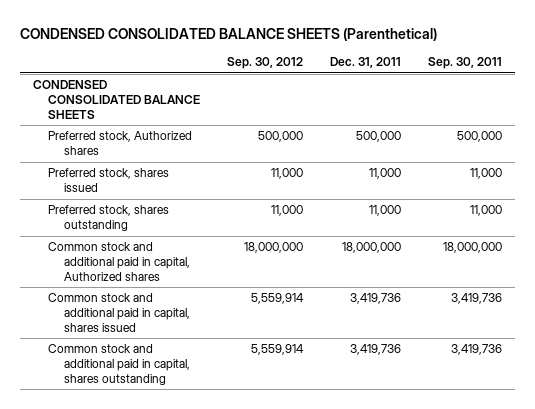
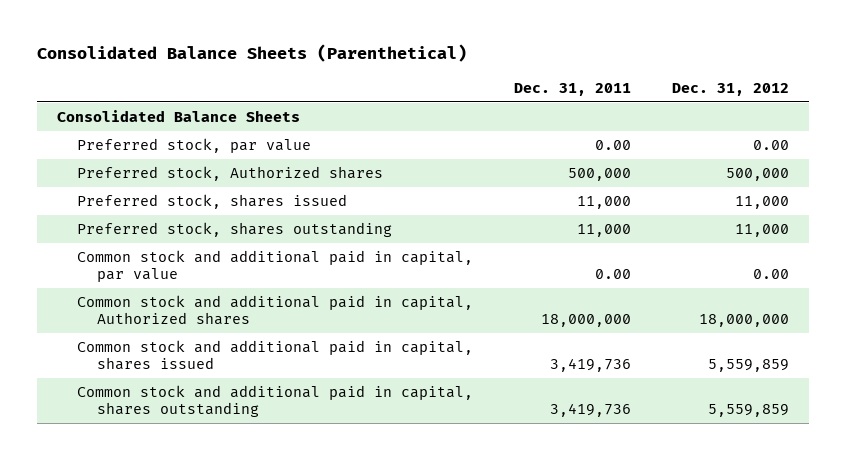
[19,27,437,41] CONDENSED CONSOLIDATED BALANCE SHEETS (Parenthetical) -> [37,44,468,63] Consolidated Balance Sheets (Parenthetical)
[227,57,304,70] Sep. 30, 2012 -> none
[427,57,502,70] Sep. 30, 2011 -> none
none -> [671,82,789,96] Dec. 31, 2012
[32,80,201,119] CONDENSED CONSOLIDATED BALANCE SHEETS -> [57,110,301,123] Consolidated Balance Sheets
none -> [77,138,312,154] Preferred stock, par value
none -> [77,250,474,282] Common stock and additional paid in capital, par value

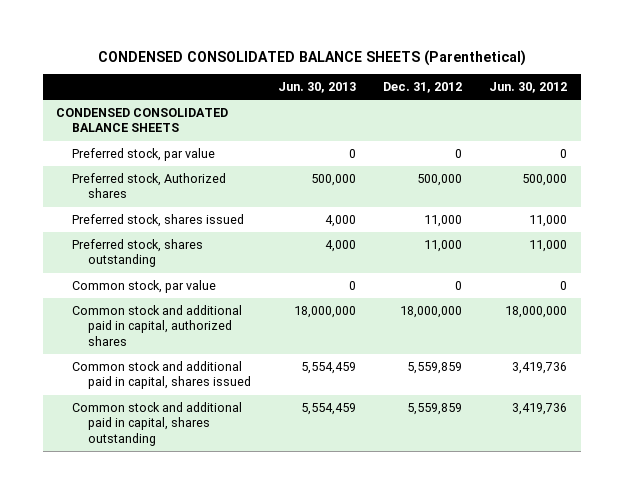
[37,44,468,63] Consolidated Balance Sheets (Parenthetical) -> [97,49,526,66] CONDENSED CONSOLIDATED BALANCE SHEETS (Parenthetical)
[513,82,631,96] Dec. 31, 2011 -> none
none -> [277,82,356,94] Jun. 30, 2013
none -> [489,82,568,94] Jun. 30, 2012
[57,110,301,123] Consolidated Balance Sheets -> [56,107,229,133] CONDENSED CONSOLIDATED BALANCE SHEETS
[752,140,789,151] 0.00 -> [454,148,462,158] 0
[77,250,474,282] Common stock and additional paid in capital, par value -> none
none -> [72,279,217,293] Common stock, par value
[77,295,474,325] Common stock and additional paid in capital, Authorized shares -> [72,304,243,346] Common stock and additional paid in capital, authorized shares

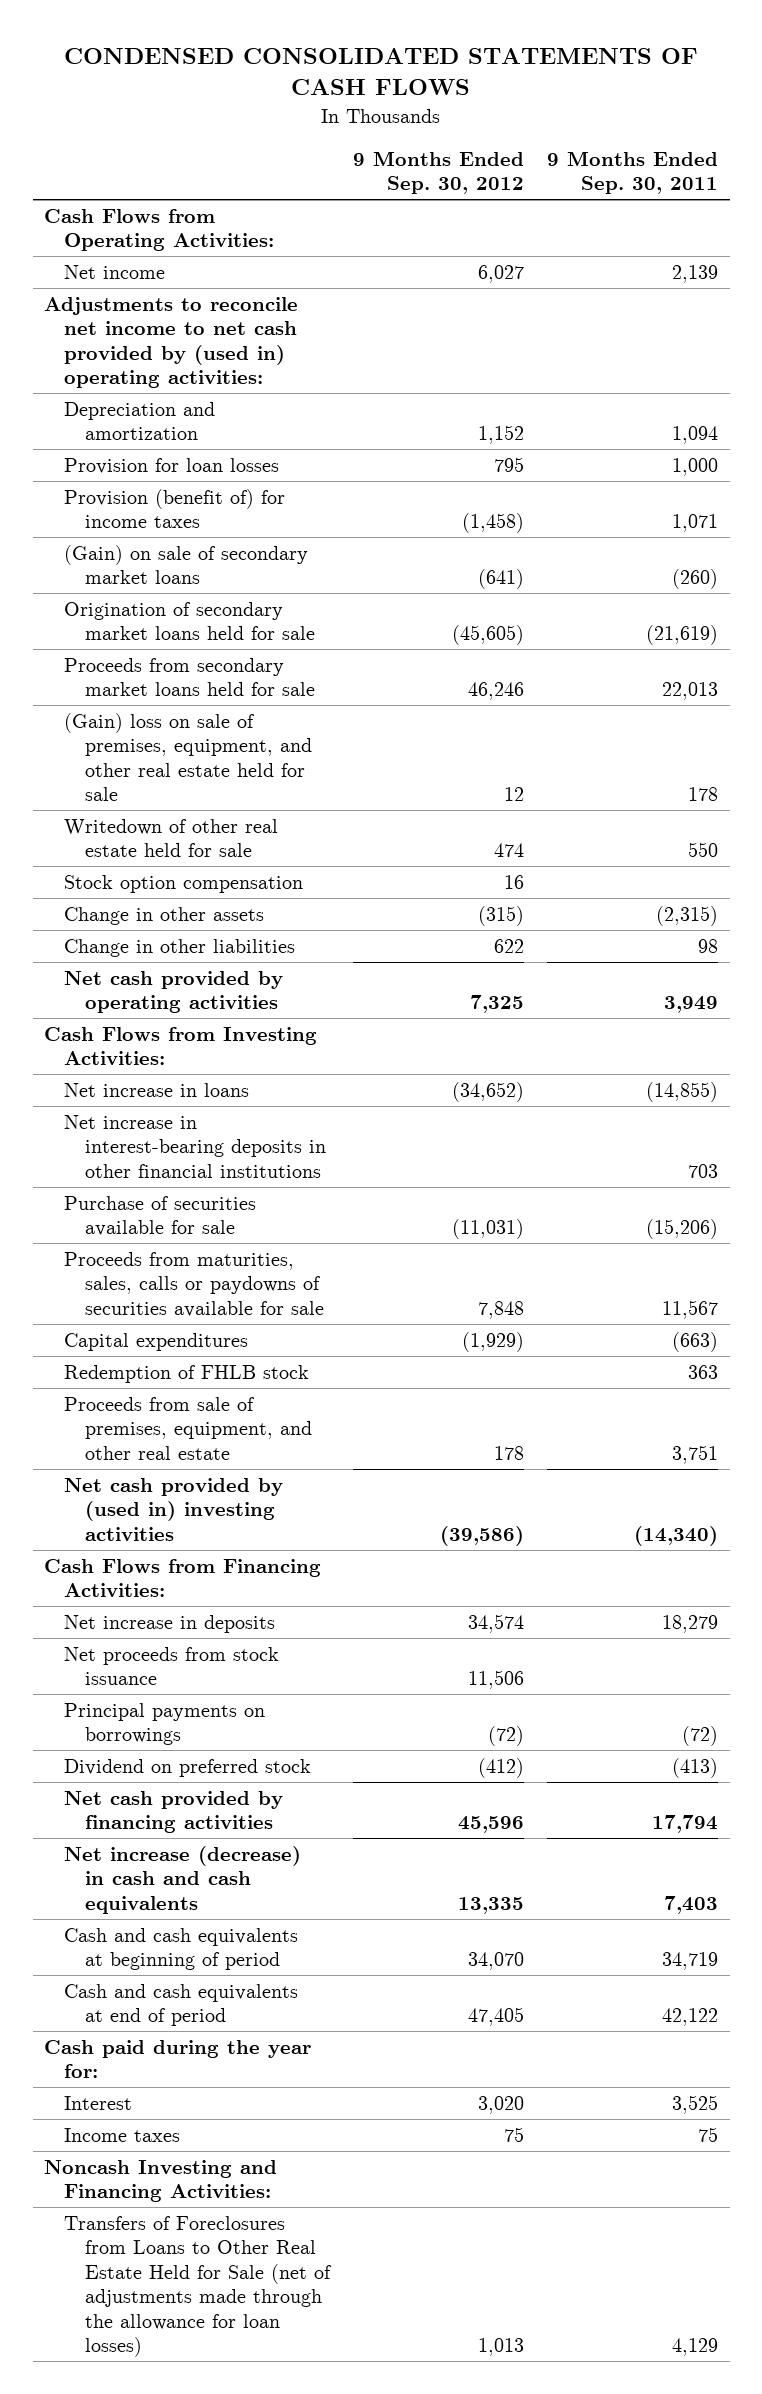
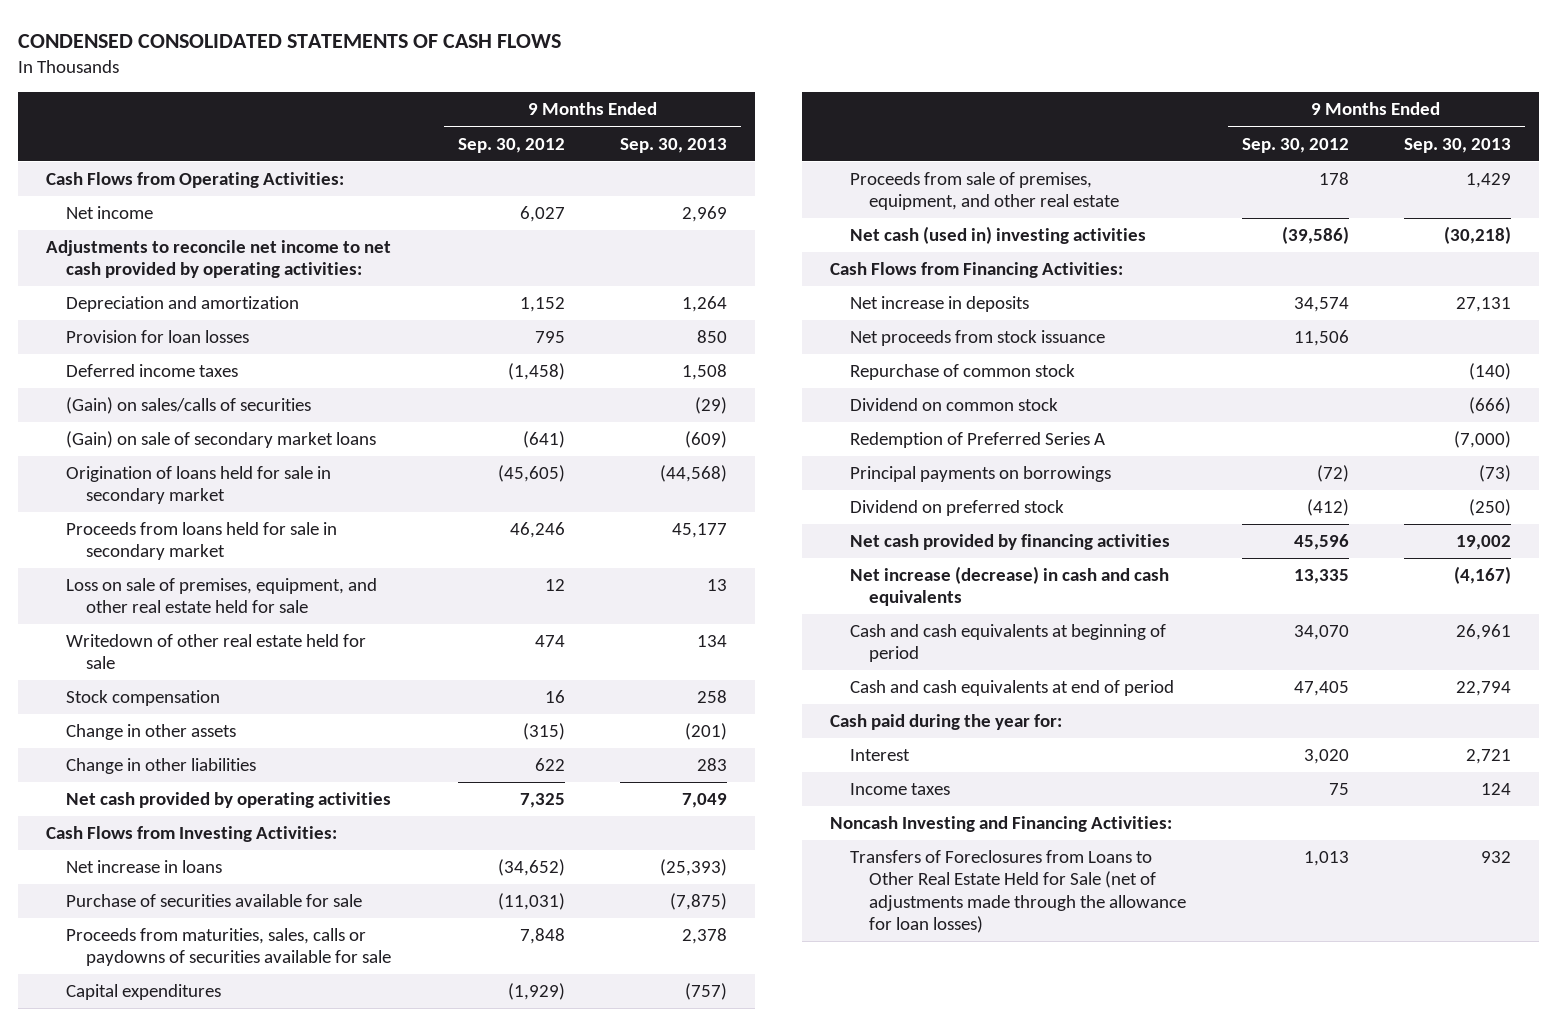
[547,150,719,195] 9 Months Ended Sep. 30, 2011 -> none
none -> [620,137,728,153] Sep. 30, 2013
[44,296,299,389] Adjustments to reconcile net income to net cash provided by (used in) operating activities: -> [46,240,392,279] Adjustments to reconcile net income to net cash provided by operating activities:
[64,488,286,529] Provision (benefit of) for income taxes -> [65,364,238,378] Deferred income taxes
none -> [65,397,311,415] (Gain) on sales/calls of securities
[64,601,315,641] Origination of secondary market loans held for sale -> [65,466,331,505] Origination of loans held for sale in secondary market
[64,657,315,697] Proceeds from secondary market loans held for sale -> [65,522,337,561] Proceeds from loans held for sale in secondary market
[64,712,312,802] (Gain) loss on sale of premises, equipment, and other real estate held for sale -> [65,578,377,614] Loss on sale of premises, equipment, and other real estate held for sale
[64,874,304,893] Stock option compensation -> [65,690,220,707] Stock compensation
[64,1114,326,1178] Net increase in interest-bearing deposits in other financial institutions -> none
[64,1364,310,1383] Redemption of FHLB stock -> none
[64,1477,284,1541] Net cash provided by (used in) investing activities -> [849,226,1146,245] Net cash (used in) investing activities
none -> [849,364,1075,381] Repurchase of common stock
none -> [849,398,1058,412] Dividend on common stock
none -> [849,432,1105,449] Redemption of Preferred Series A

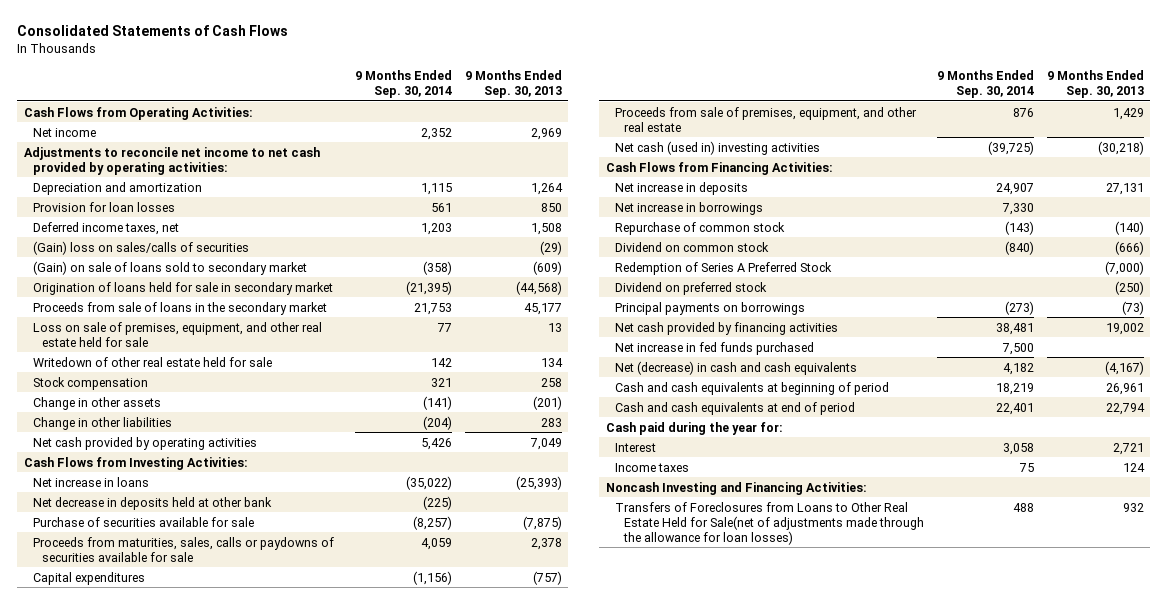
[18,33,562,48] CONDENSED CONSOLIDATED STATEMENTS OF CASH FLOWS -> [17,25,289,37] Consolidated Statements of Cash Flows
[457,137,565,153] Sep. 30, 2012 -> none
none -> [354,69,452,98] 9 Months Ended Sep. 30, 2014
[65,364,238,378] Deferred income taxes -> [32,221,179,235] Deferred income taxes, net
[65,397,311,415] (Gain) on sales/calls of securities -> [32,240,249,255] (Gain) loss on sales/calls of securities
[65,431,376,449] (Gain) on sale of secondary market loans -> [32,260,307,275] (Gain) on sale of loans sold to secondary market
[65,522,337,561] Proceeds from loans held for sale in secondary market -> [32,301,327,315] Proceeds from sale of loans in the secondary market
none -> [32,496,272,510] Net decrease in deposits held at other bank
[849,330,1105,347] Net proceeds from stock issuance -> none
none -> [614,201,763,215] Net increase in borrowings
[849,432,1105,449] Redemption of Preferred Series A -> [614,261,832,275] Redemption of Series A Preferred Stock
[849,466,1111,483] Principal payments on borrowings -> [614,301,805,315] Principal payments on borrowings
none -> [614,341,814,355] Net increase in fed funds purchased
[849,566,1169,607] Net increase (decrease) in cash and cash equivalents -> [614,360,857,375] Net (decrease) in cash and cash equivalents
[849,850,1187,933] Transfers of Foreclosures from Loans to Other Real Estate Held for Sale (net of adjustments made through the allowance for loan losses) -> [614,501,924,545] Transfers of Foreclosures from Loans to Other Real Estate Held for Sale(net of adjustments made through the allowance for loan losses)

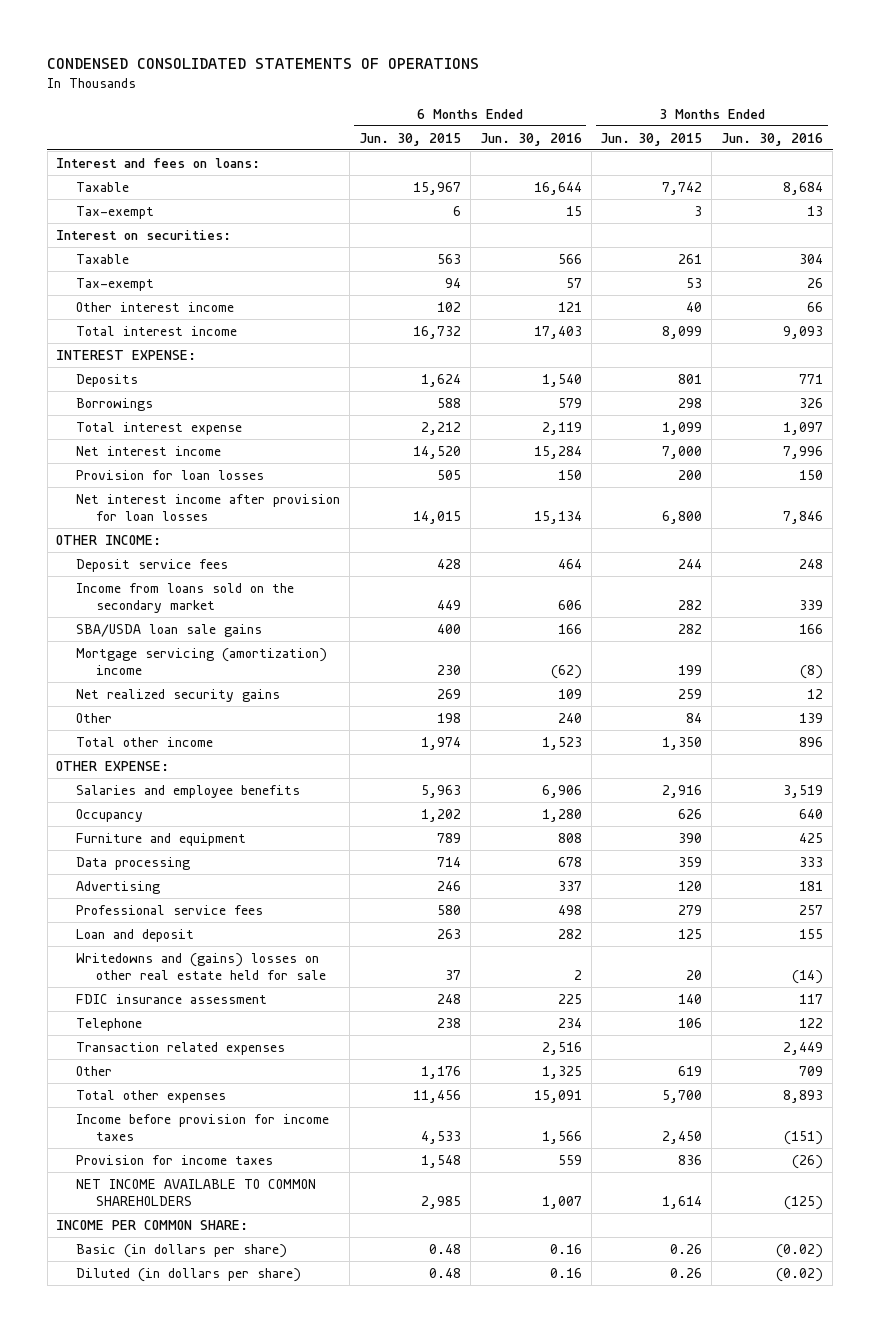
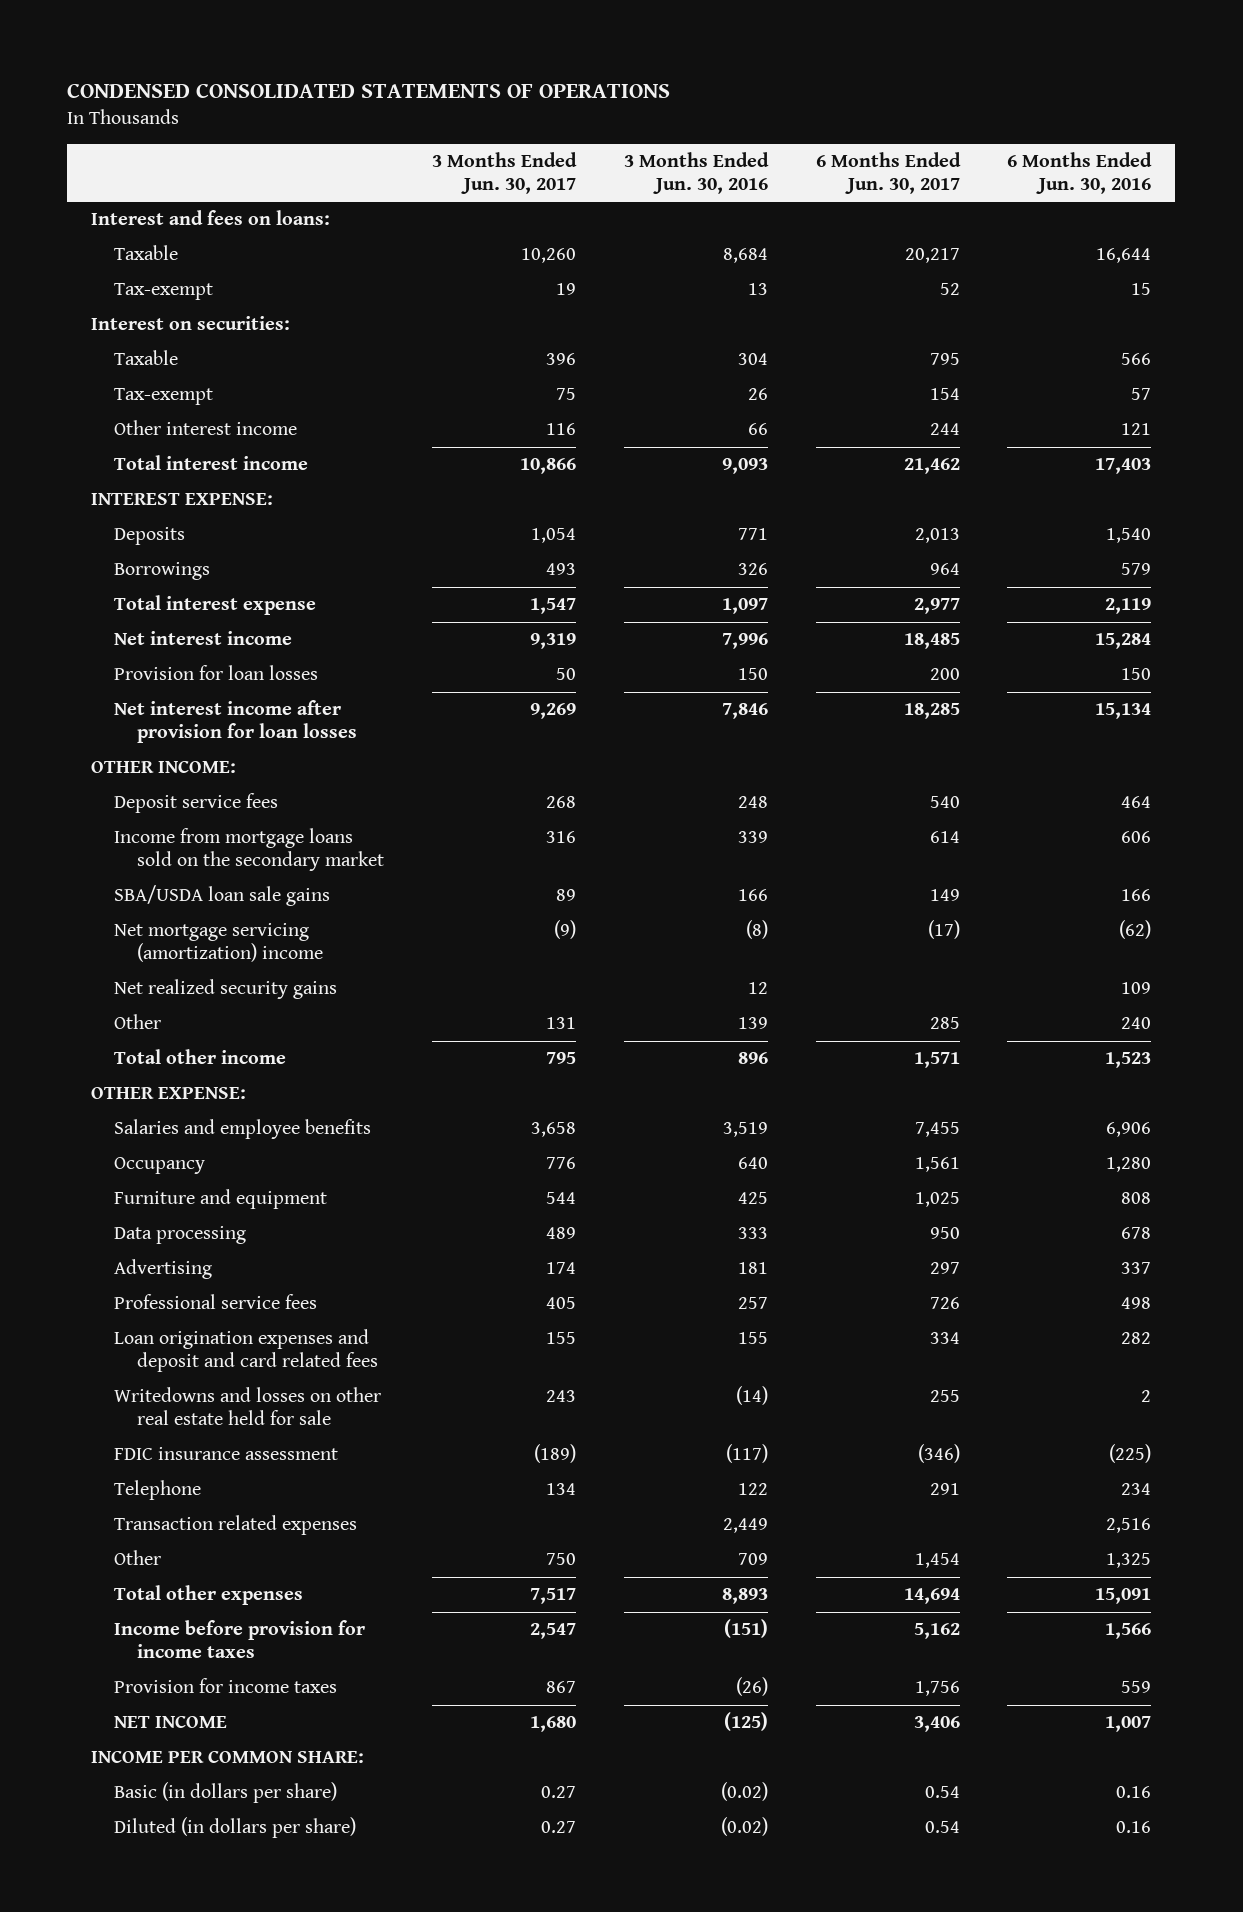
[359,132,462,146] Jun. 30, 2015 -> none
[600,132,703,146] Jun. 30, 2015 -> none
none -> [432,152,578,194] 3 Months Ended Jun. 30, 2017
none -> [815,152,961,194] 6 Months Ended Jun. 30, 2017
[76,582,295,613] Income from loans sold on the secondary market -> [114,828,385,872] Income from mortgage loans sold on the secondary market
[76,647,328,675] Mortgage servicing (amortization) income -> [114,923,324,963] Net mortgage servicing (amortization) income
[76,928,195,942] Loan and deposit -> [114,1329,379,1373] Loan origination expenses and deposit and card related fees
[76,952,327,980] Writedowns and (gains) losses on other real estate held for sale -> [114,1387,382,1426] Writedowns and losses on other real estate held for sale
[557,993,582,1004] 225 -> [1109,1444,1152,1464] (225)
[799,993,824,1004] 117 -> [725,1444,768,1464] (117)
[76,1178,317,1206] NET INCOME AVAILABLE TO COMMON SHAREHOLDERS -> [114,1715,228,1729] NET INCOME

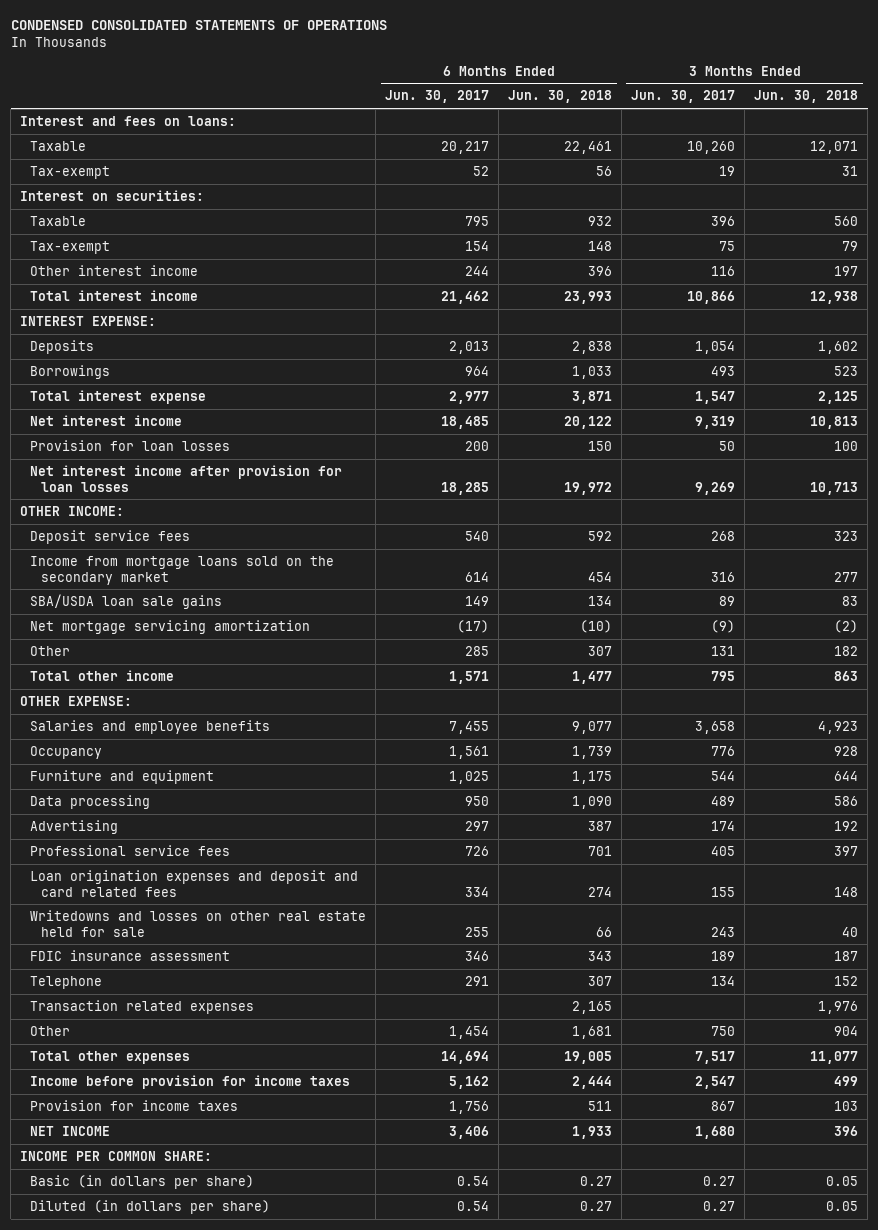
[623,152,769,194] 3 Months Ended Jun. 30, 2016 -> none
[1007,152,1153,194] 6 Months Ended Jun. 30, 2016 -> none
none -> [508,90,613,104] Jun. 30, 2018
none -> [754,90,859,104] Jun. 30, 2018
[114,979,338,1000] Net realized security gains -> none
[114,923,324,963] Net mortgage servicing (amortization) income -> [30,619,311,634] Net mortgage servicing amortization
[534,1444,577,1464] (189) -> [711,950,736,961] 189
[917,1444,960,1464] (346) -> [465,950,490,961] 346

